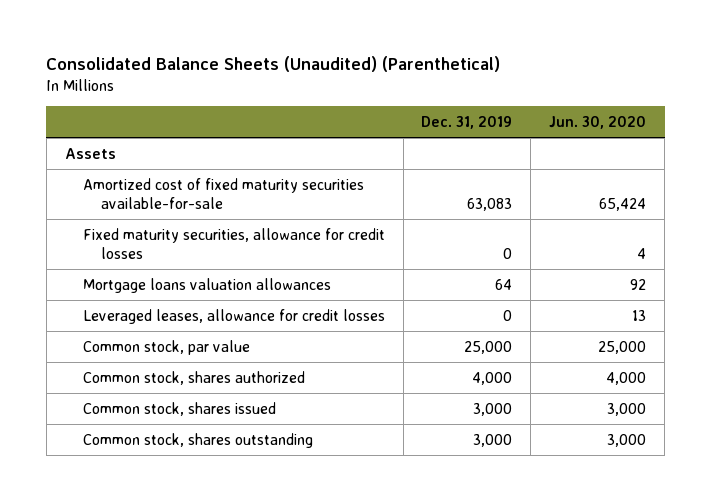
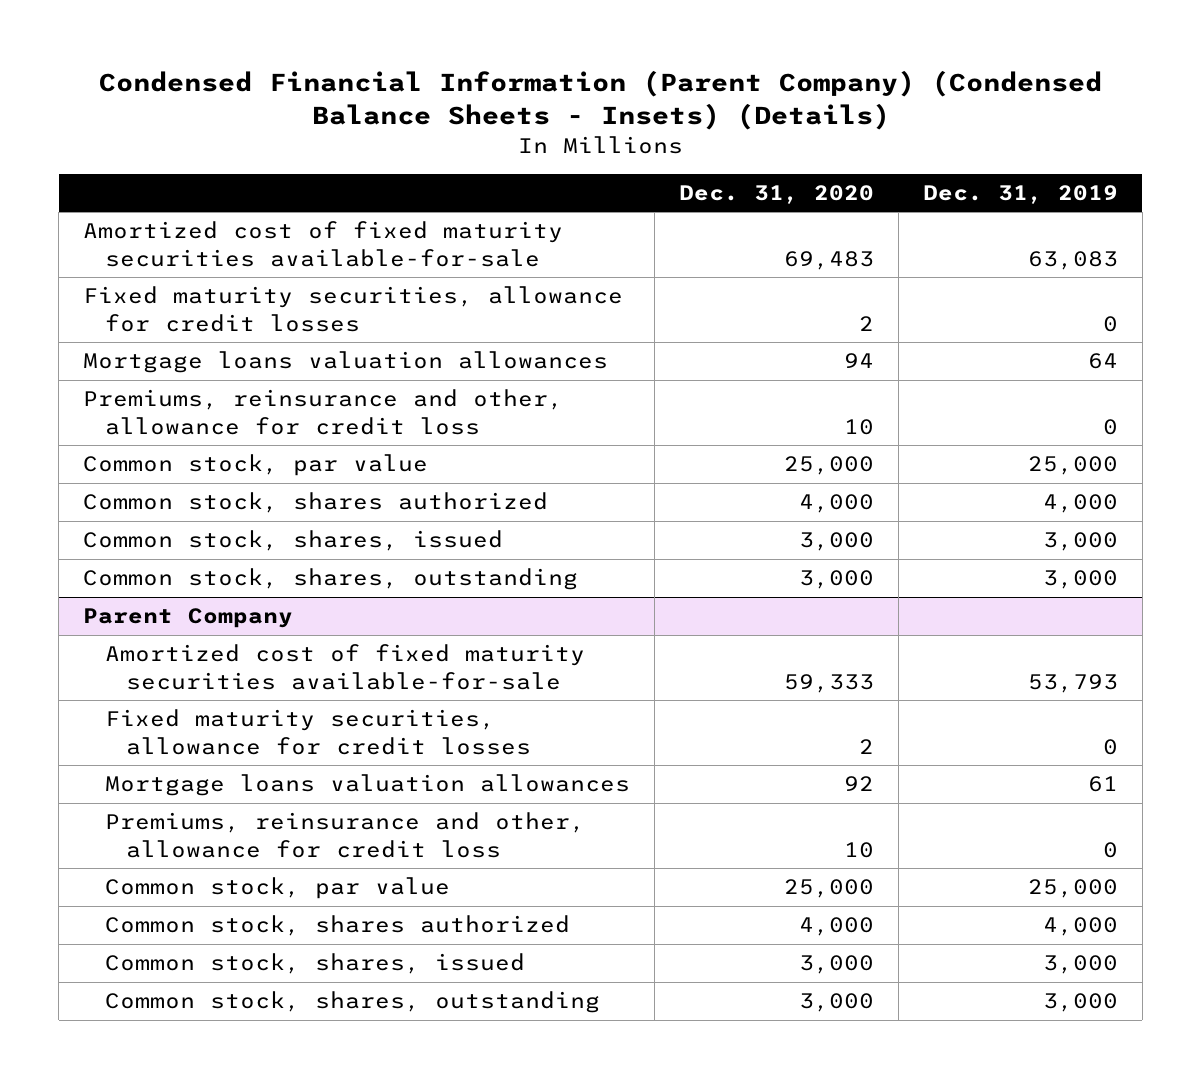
[46,56,501,73] Consolidated Balance Sheets (Unaudited) (Parenthetical) -> [98,70,1102,131] Condensed Financial Information (Parent Company) (Condensed Balance Sheets - Insets) (Details)
[549,116,647,130] Jun. 30, 2020 -> none
none -> [678,185,874,205] Dec. 31, 2020
[64,147,116,159] Assets -> none
[82,308,385,324] Leveraged leases, allowance for credit losses -> none
none -> [83,389,564,435] Premiums, reinsurance and other, allowance for credit loss
[82,401,276,416] Common stock, shares issued -> [83,530,504,552] Common stock, shares, issued
[82,432,313,448] Common stock, shares outstanding -> [83,568,579,591] Common stock, shares, outstanding
none -> [83,608,294,629] Parent Company
none -> [104,644,585,690] Amortized cost of fixed maturity securities available-for-sale
none -> [104,709,532,755] Fixed maturity securities, allowance for credit losses
none -> [104,774,630,797] Mortgage loans valuation allowances
none -> [104,812,585,858] Premiums, reinsurance and other, allowance for credit loss
none -> [104,877,450,900] Common stock, par value
none -> [104,915,570,937] Common stock, shares authorized
none -> [104,953,525,975] Common stock, shares, issued
none -> [104,991,600,1014] Common stock, shares, outstanding

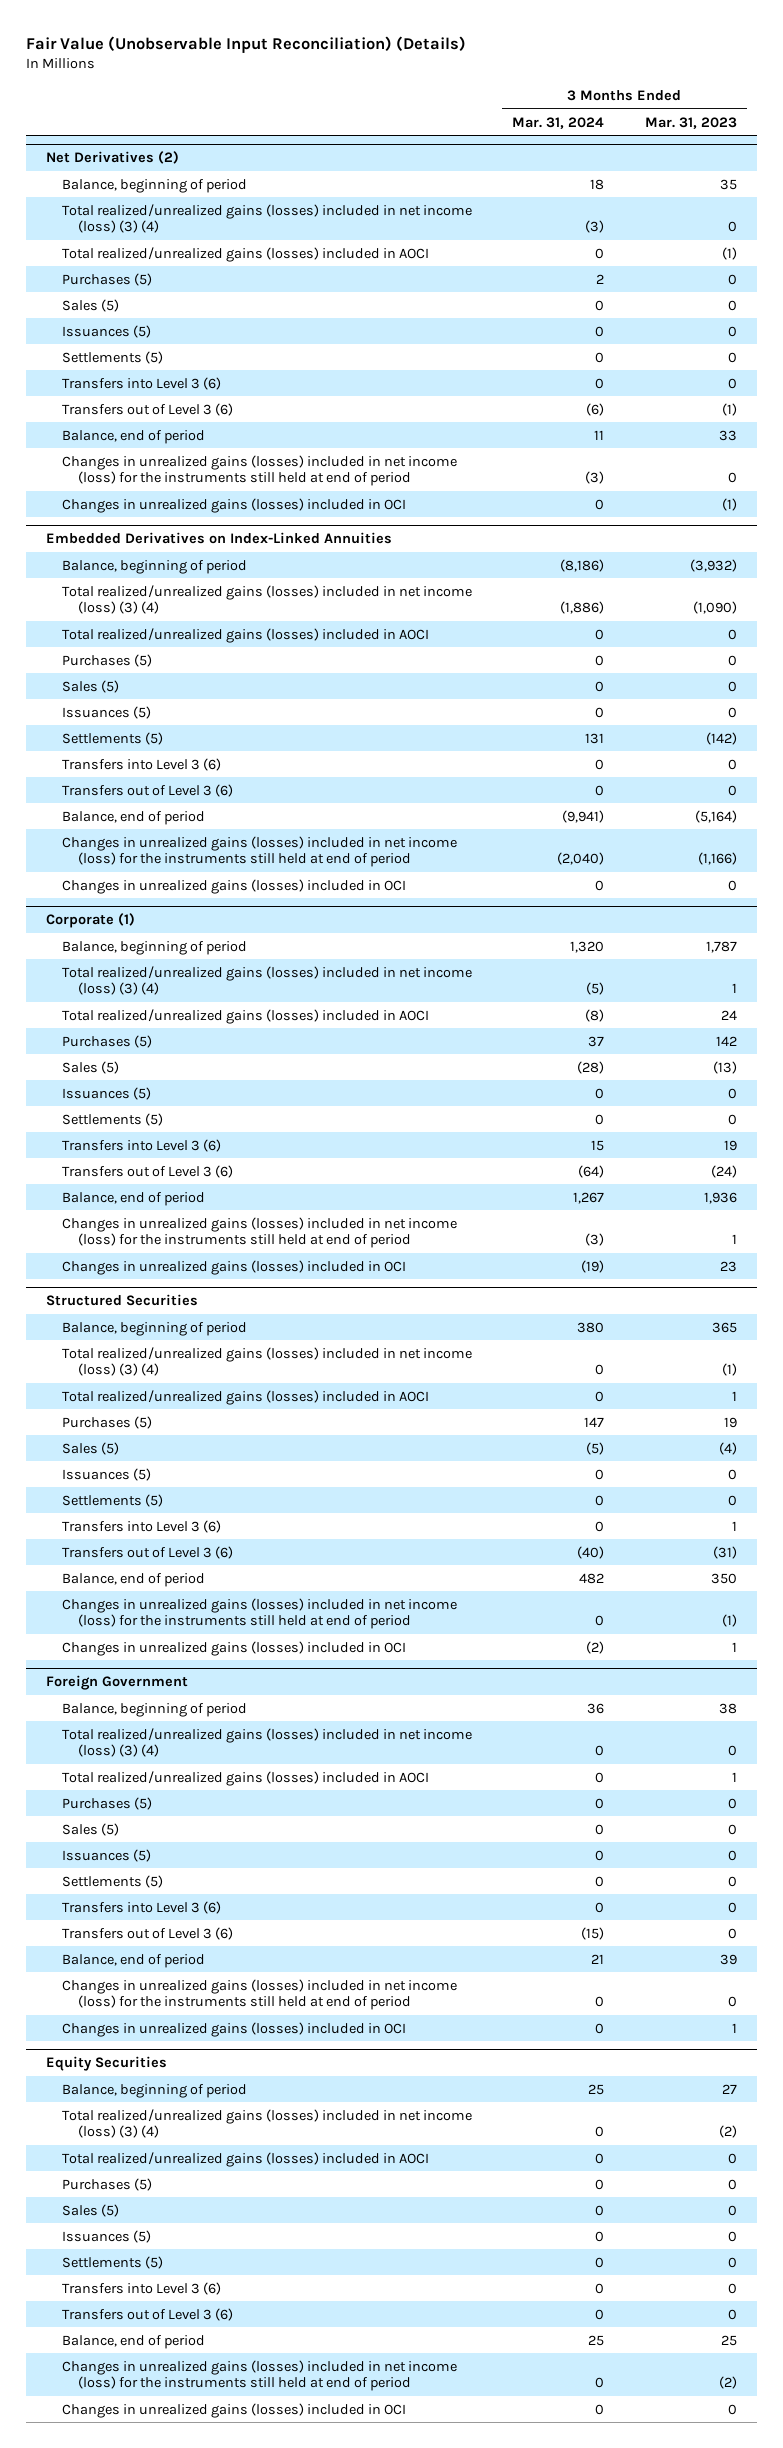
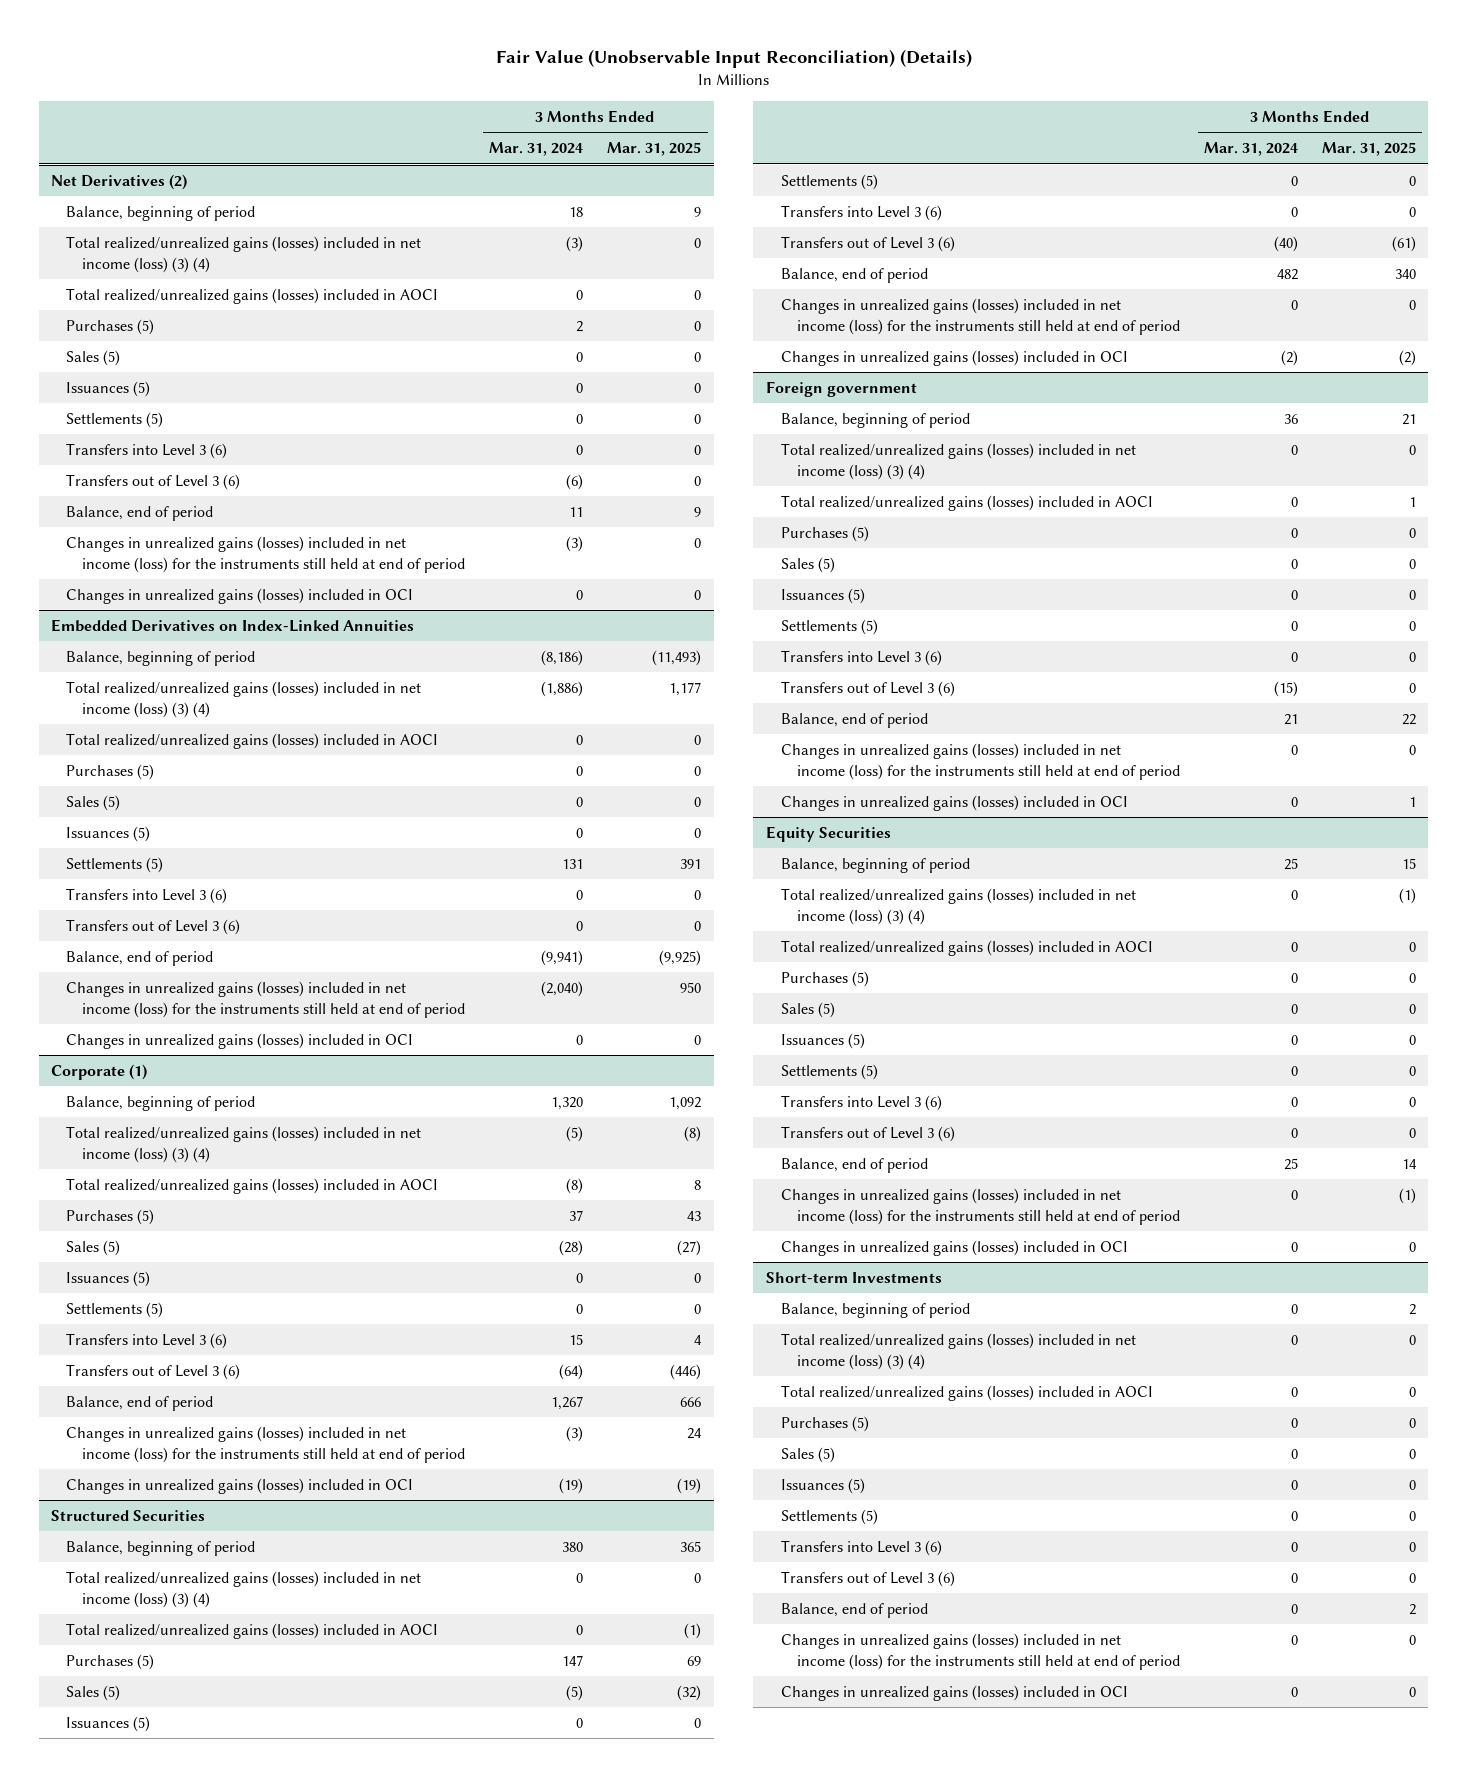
[644,116,737,129] Mar. 31, 2023 -> none
none -> [607,142,702,157] Mar. 31, 2025
[46,1675,189,1691] Foreign Government -> [765,380,917,397] Foreign government
none -> [765,1271,942,1283] Short-term Investments
none -> [781,1302,971,1318] Balance, beginning of period
none -> [781,1332,1137,1370] Total realized/unrealized gains (losses) included in net income (loss) (3) (4)
none -> [781,1384,1154,1401] Total realized/unrealized gains (losses) included in AOCI
none -> [781,1415,870,1432] Purchases (5)
none -> [781,1446,836,1463] Sales (5)
none -> [781,1477,866,1494] Issuances (5)
none -> [781,1508,879,1525] Settlements (5)
none -> [781,1539,943,1556] Transfers into Level 3 (6)
none -> [781,1570,956,1587] Transfers out of Level 3 (6)
none -> [781,1602,929,1618] Balance, end of period
none -> [781,1632,1180,1670] Changes in unrealized gains (losses) included in net income (loss) for the instruments still held at end of period
none -> [781,1684,1129,1701] Changes in unrealized gains (losses) included in OCI

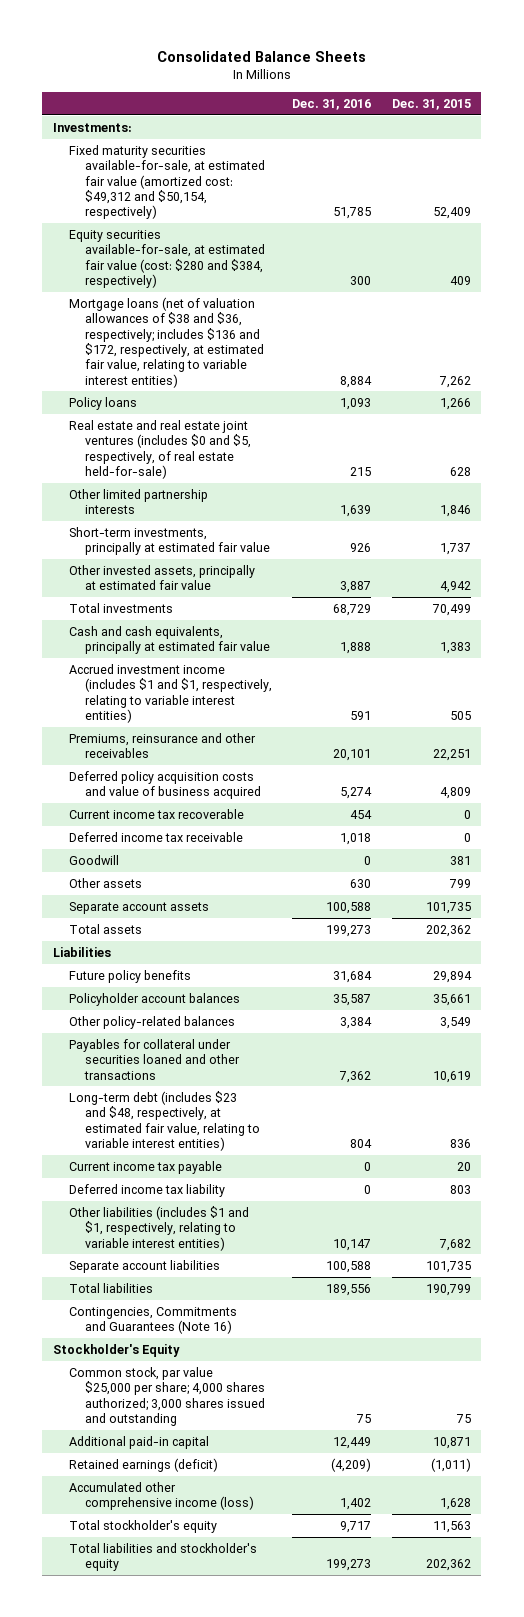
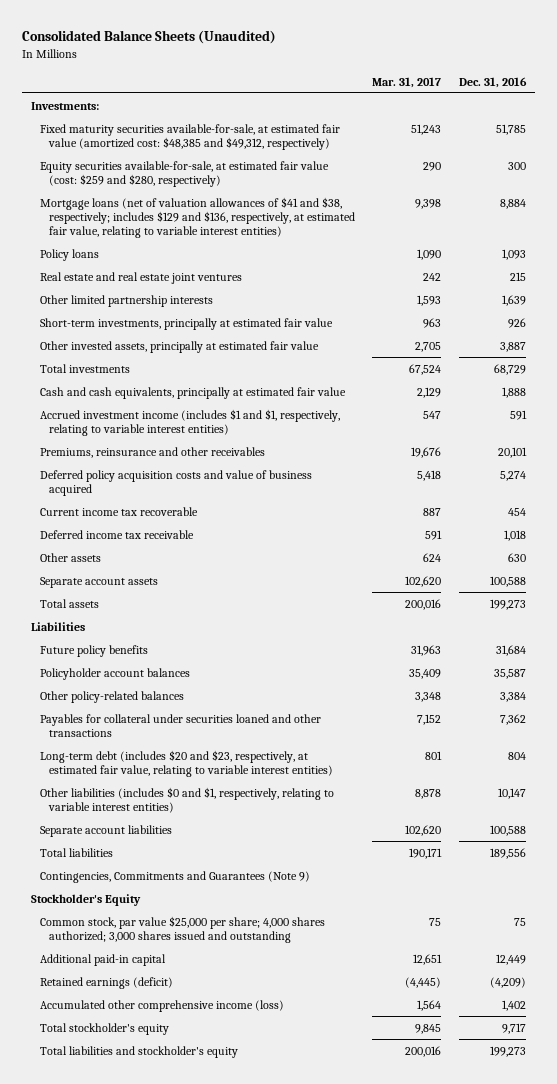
[156,50,366,62] Consolidated Balance Sheets -> [22,30,277,45] Consolidated Balance Sheets (Unaudited)
[392,98,472,110] Dec. 31, 2015 -> none
none -> [372,76,442,88] Mar. 31, 2017
[68,144,265,220] Fixed maturity securities available-for-sale, at estimated fair value (amortized cost: $49,312 and $50,154, respectively) -> [39,123,340,150] Fixed maturity securities available-for-sale, at estimated fair value (amortized cost: $48,385 and $49,312, respectively)
[68,229,265,288] Equity securities available-for-sale, at estimated fair value (cost: $280 and $384, respectively) -> [39,160,329,187] Equity securities available-for-sale, at estimated fair value (cost: $259 and $280, respectively)
[68,296,264,388] Mortgage loans (net of valuation allowances of $38 and $36, respectively; includes $136 and $172, respectively, at estimated fair value, relating to variable interest entities) -> [39,196,355,238] Mortgage loans (net of valuation allowances of $41 and $38, respectively; includes $129 and $136, respectively, at estimated fair value, relating to variable interest entities)
[68,419,251,479] Real estate and real estate joint ventures (includes $0 and $5, respectively, of real estate held-for-sale) -> [39,271,242,284] Real estate and real estate joint ventures
[68,854,119,865] Goodwill -> none
[68,1160,222,1174] Current income tax payable -> none
[68,1183,225,1197] Deferred income tax liability -> none
[68,1090,260,1151] Long-term debt (includes $23 and $48, respectively, at estimated fair value, relating to variable interest entities) -> [39,749,333,777] Long-term debt (includes $20 and $23, respectively, at estimated fair value, relating to variable interest entities)
[68,1205,249,1251] Other liabilities (includes $1 and $1, respectively, relating to variable interest entities) -> [39,786,334,813] Other liabilities (includes $0 and $1, respectively, relating to variable interest entities)
[68,1306,237,1335] Contingencies, Commitments and Guarantees (Note 16) -> [39,870,310,883] Contingencies, Commitments and Guarantees (Note 9)

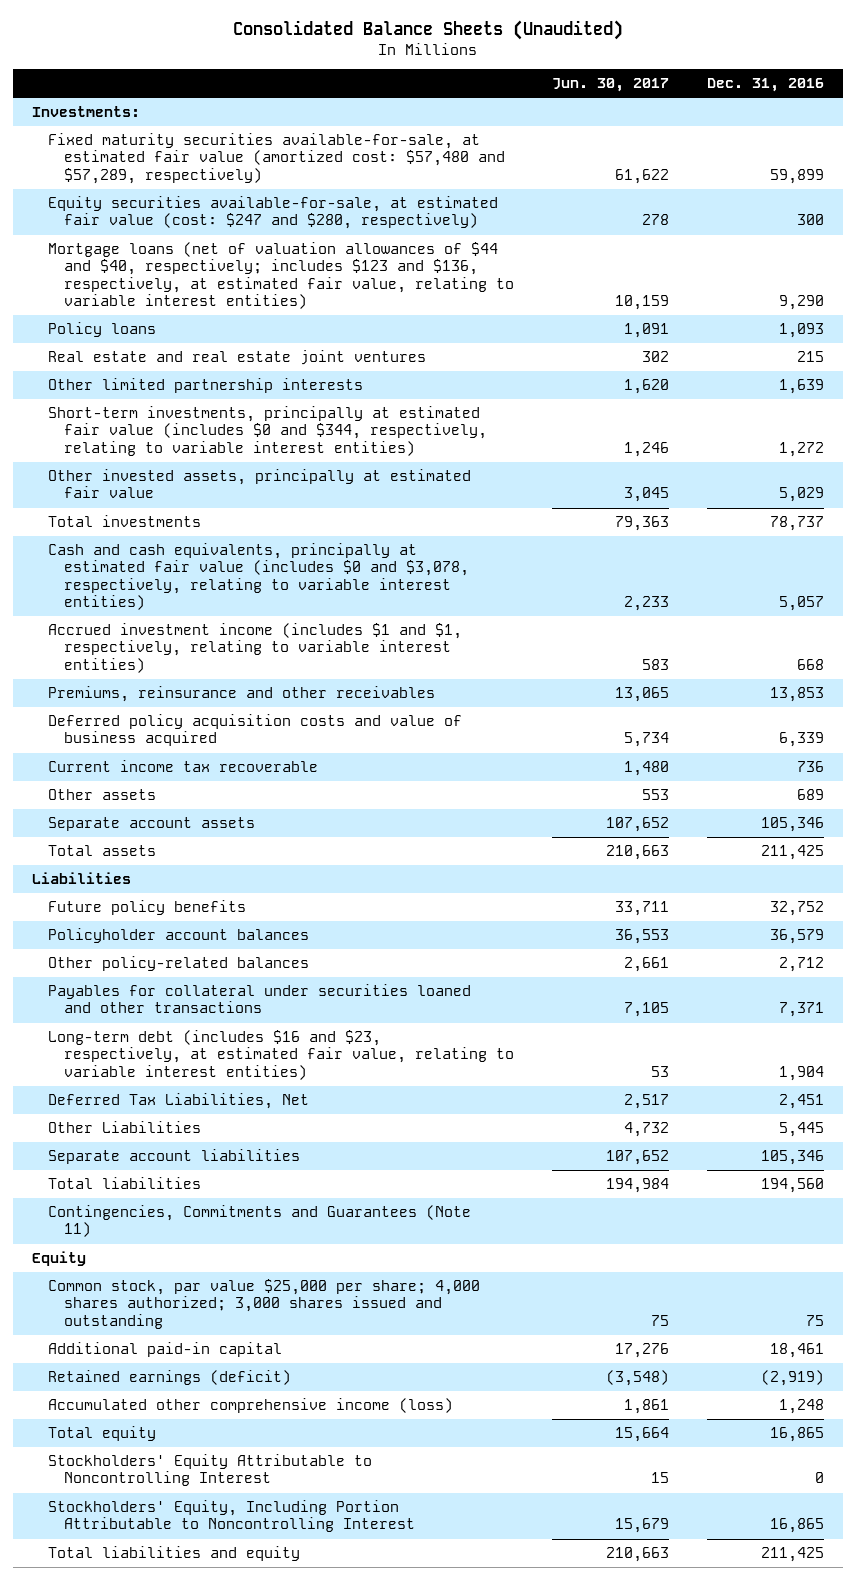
[372,76,442,88] Mar. 31, 2017 -> none
none -> [552,78,670,93] Jun. 30, 2017
[39,123,340,150] Fixed maturity securities available-for-sale, at estimated fair value (amortized cost: $48,385 and $49,312, respectively) -> [48,133,506,184] Fixed maturity securities available-for-sale, at estimated fair value (amortized cost: $57,480 and $57,289, respectively)
[496,123,527,135] 51,785 -> [769,168,824,184] 59,899
[39,160,329,187] Equity securities available-for-sale, at estimated fair value (cost: $259 and $280, respectively) -> [48,196,499,230] Equity securities available-for-sale, at estimated fair value (cost: $247 and $280, respectively)
[39,196,355,238] Mortgage loans (net of valuation allowances of $41 and $38, respectively; includes $129 and $136, respectively, at estimated fair value, relating to variable interest entities) -> [48,242,515,310] Mortgage loans (net of valuation allowances of $44 and $40, respectively; includes $123 and $136, respectively, at estimated fair value, relating to variable interest entities)
[500,198,527,209] 8,884 -> [778,295,824,311] 9,290
[39,529,194,539] Deferred income tax receivable -> none
[39,317,333,330] Short-term investments, principally at estimated fair value -> [48,406,488,456] Short-term investments, principally at estimated fair value (includes $0 and $344, respectively, relating to variable interest entities)
[508,317,527,328] 926 -> [778,441,824,457] 1,272
[500,341,527,352] 3,887 -> [778,487,824,503] 5,029
[494,363,527,375] 68,729 -> [769,516,824,532] 78,737
[39,386,346,399] Cash and cash equivalents, principally at estimated fair value -> [48,543,470,611] Cash and cash equivalents, principally at estimated fair value (includes $0 and $3,078, respectively, relating to variable interest entities)
[502,386,527,398] 1,888 -> [778,596,824,612] 5,057
[510,409,528,420] 591 -> [796,658,824,670] 668
[498,446,528,458] 20,101 -> [769,687,824,703] 13,853
[500,470,527,481] 5,274 -> [778,732,824,748] 6,339
[508,507,527,516] 454 -> [796,761,824,773] 736
[508,552,527,562] 630 -> [796,789,824,801] 689
[490,575,527,587] 100,588 -> [760,817,824,833] 105,346
[490,598,527,610] 199,273 -> [760,845,824,861] 211,425
[39,786,334,813] Other liabilities (includes $0 and $1, respectively, relating to variable interest entities) -> none
[496,644,527,656] 31,684 -> [769,901,824,917] 32,752
[494,668,527,679] 35,587 -> [769,929,824,945] 36,579
[500,691,527,702] 3,384 -> [778,957,824,973] 2,712
[500,713,527,725] 7,362 -> [778,1002,824,1018] 7,371
[39,749,333,777] Long-term debt (includes $20 and $23, respectively, at estimated fair value, relating to variable interest entities) -> [48,1030,515,1080] Long-term debt (includes $16 and $23, respectively, at estimated fair value, relating to variable interest entities)
[508,751,527,760] 804 -> [778,1065,824,1081] 1,904
none -> [48,1093,310,1110] Deferred Tax Liabilities, Net
none -> [48,1121,202,1134] Other Liabilities
[490,824,527,836] 100,588 -> [760,1150,824,1166] 105,346
[490,847,527,859] 189,556 -> [760,1178,824,1194] 194,560
[39,870,310,883] Contingencies, Commitments and Guarantees (Note 9) -> [48,1205,472,1238] Contingencies, Commitments and Guarantees (Note 11)
[31,893,142,906] Stockholder's Equity -> [31,1251,86,1267] Equity
[496,953,527,965] 12,449 -> [769,1343,824,1359] 18,461
[490,976,527,988] (4,209) -> [760,1370,824,1387] (2,919)
[502,999,527,1011] 1,402 -> [778,1399,824,1415] 1,248
[39,1022,169,1035] Total stockholder's equity -> [48,1426,157,1442] Total equity
[502,1022,527,1034] 9,717 -> [769,1427,824,1443] 16,865
none -> [48,1454,373,1487] Stockholders' Equity Attributable to Noncontrolling Interest
none -> [48,1500,416,1533] Stockholders' Equity, Including Portion Attributable to Noncontrolling Interest
[39,1045,238,1058] Total liabilities and stockholder's equity -> [48,1546,301,1562] Total liabilities and equity
[490,1045,527,1057] 199,273 -> [760,1547,824,1563] 211,425

